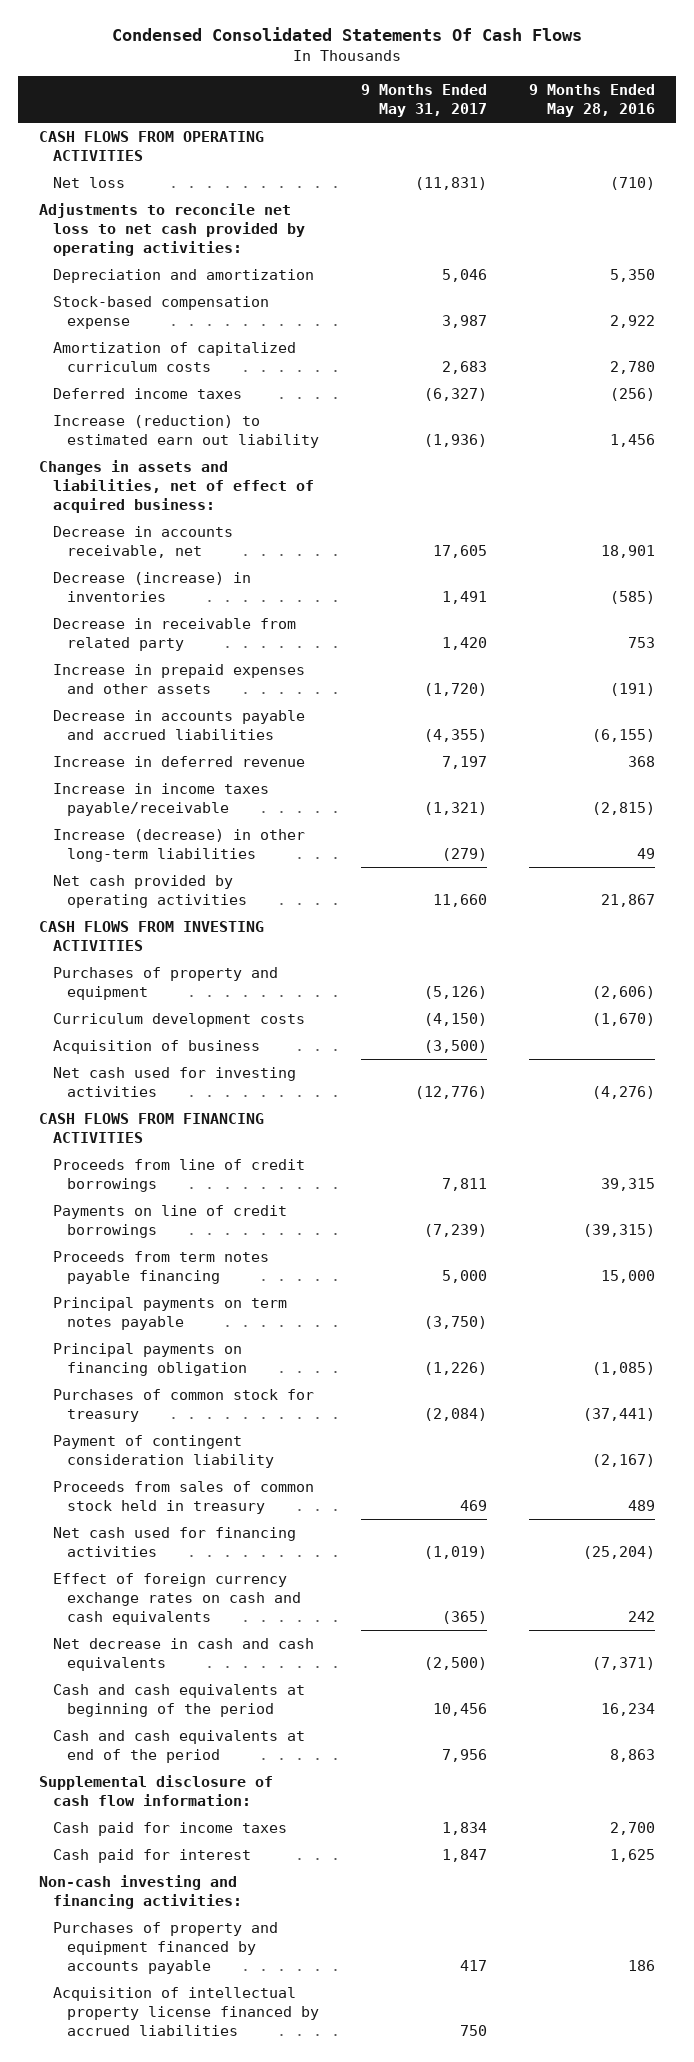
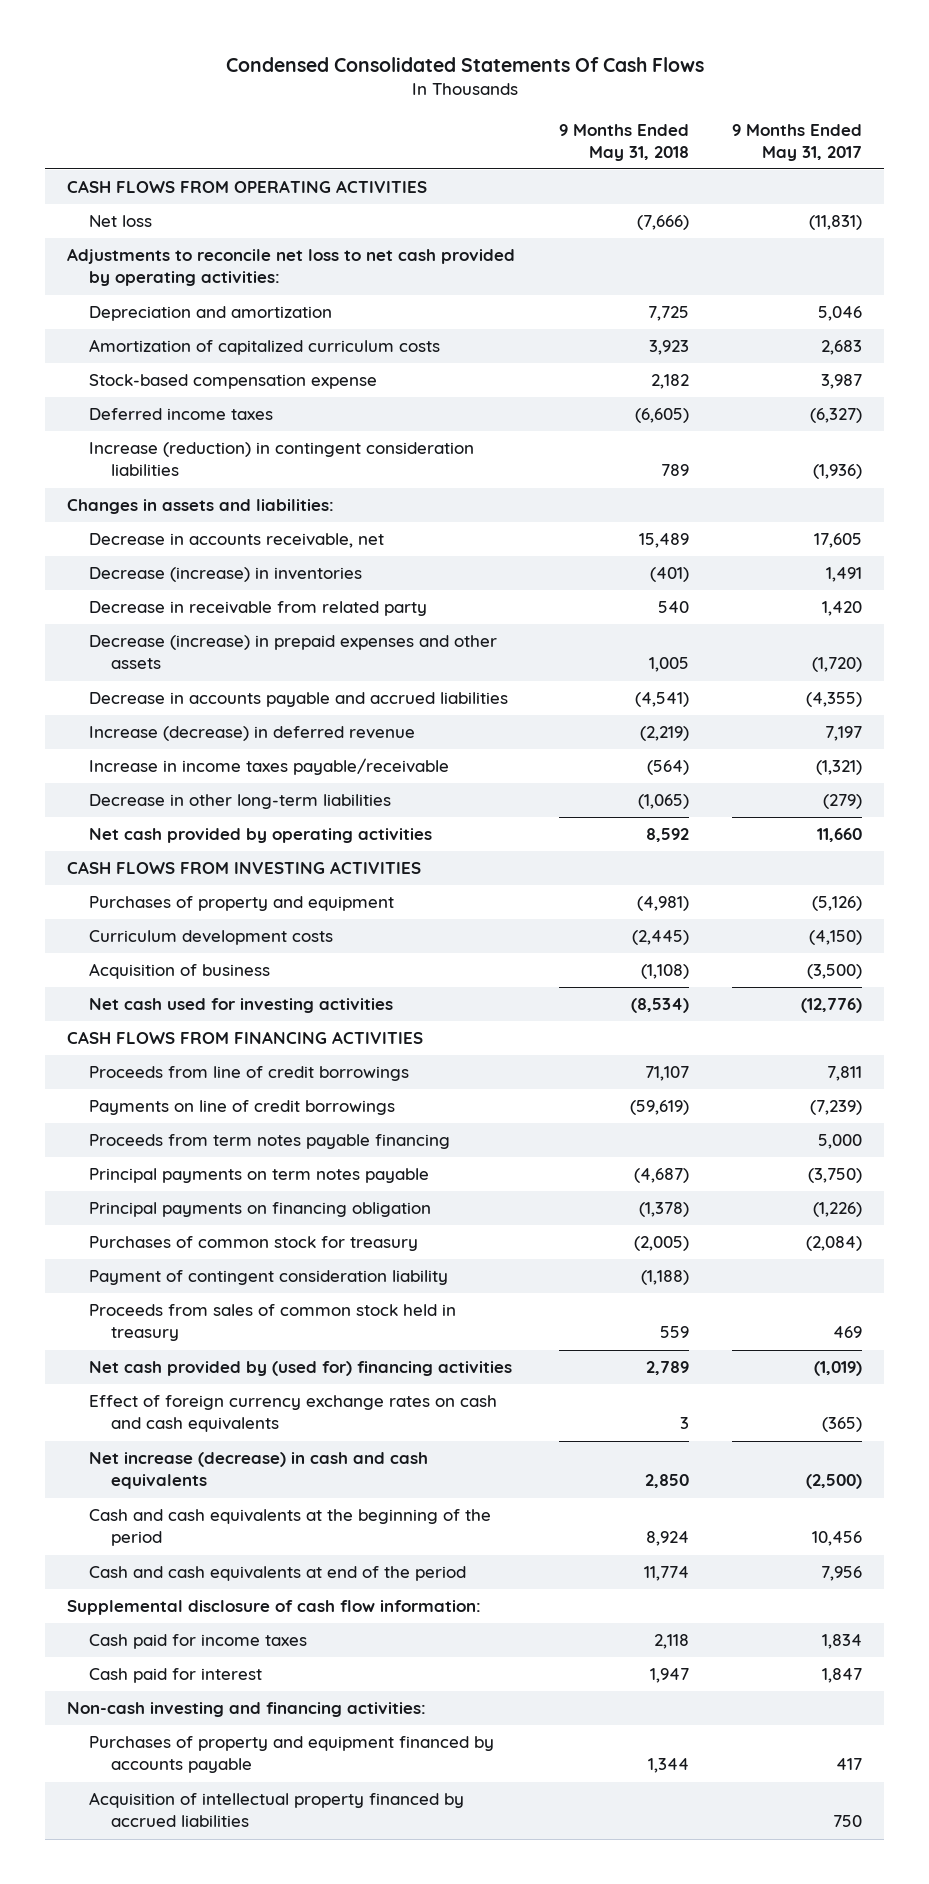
[529,84,656,117] 9 Months Ended May 28, 2016 -> none
none -> [558,123,689,161] 9 Months Ended May 31, 2018
[53,295,270,329] Stock-based compensation expense -> [88,374,377,390] Stock-based compensation expense
[53,414,320,448] Increase (reduction) to estimated earn out liability -> [88,442,474,477] Increase (reduction) in contingent consideration liabilities
[39,459,315,513] Changes in assets and liabilities, net of effect of acquired business: -> [67,499,335,515] Changes in assets and liabilities:
[53,663,306,694] Increase in prepaid expenses and other assets -> [88,635,497,670] Decrease (increase) in prepaid expenses and other assets
[53,755,306,767] Increase in deferred revenue -> [88,726,415,742] Increase (decrease) in deferred revenue
[53,828,306,862] Increase (decrease) in other long-term liabilities -> [88,794,391,810] Decrease in other long-term liabilities
[53,1526,297,1557] Net cash used for financing activities -> [88,1361,512,1377] Net cash provided by (used for) financing activities
[53,1637,315,1671] Net decrease in cash and cash equivalents -> [88,1452,428,1490] Net increase (decrease) in cash and cash equivalents
[53,1683,306,1717] Cash and cash equivalents at beginning of the period -> [88,1509,491,1547] Cash and cash equivalents at the beginning of the period
[53,1986,320,2036] Acquisition of intellectual property license financed by accrued liabilities -> [88,1792,464,1828] Acquisition of intellectual property financed by accrued liabilities

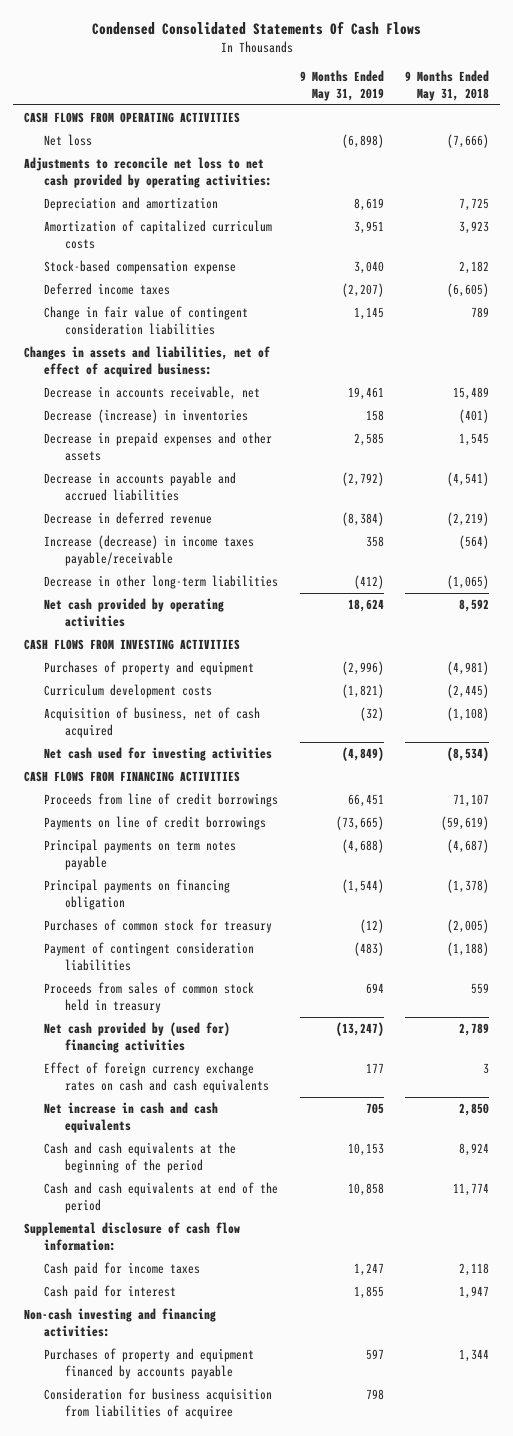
[732,123,863,161] 9 Months Ended May 31, 2017 -> none
none -> [299,69,384,102] 9 Months Ended May 31, 2019
[88,442,474,477] Increase (reduction) in contingent consideration liabilities -> [44,305,249,336] Change in fair value of contingent consideration liabilities
[67,499,335,515] Changes in assets and liabilities: -> [24,345,271,378] Changes in assets and liabilities, net of effect of acquired business:
[88,601,427,617] Decrease in receivable from related party -> none
[88,635,497,670] Decrease (increase) in prepaid expenses and other assets -> [44,431,273,462] Decrease in prepaid expenses and other assets
[648,657,689,673] 1,005 -> [459,432,490,446] 1,545
[88,726,415,742] Increase (decrease) in deferred revenue -> [44,511,213,524] Decrease in deferred revenue
[88,758,449,776] Increase in income taxes payable/receivable -> [44,534,255,567] Increase (decrease) in income taxes payable/receivable
[88,963,270,980] Acquisition of business -> [44,706,261,739] Acquisition of business, net of cash acquired
[88,1134,450,1150] Proceeds from term notes payable financing -> none
[88,1270,448,1286] Payment of contingent consideration liability -> [44,941,255,972] Payment of contingent consideration liabilities
[88,1452,428,1490] Net increase (decrease) in cash and cash equivalents -> [44,1101,219,1134] Net increase in cash and cash equivalents
[88,1792,464,1828] Acquisition of intellectual property financed by accrued liabilities -> none
none -> [44,1387,273,1420] Consideration for business acquisition from liabilities of acquiree

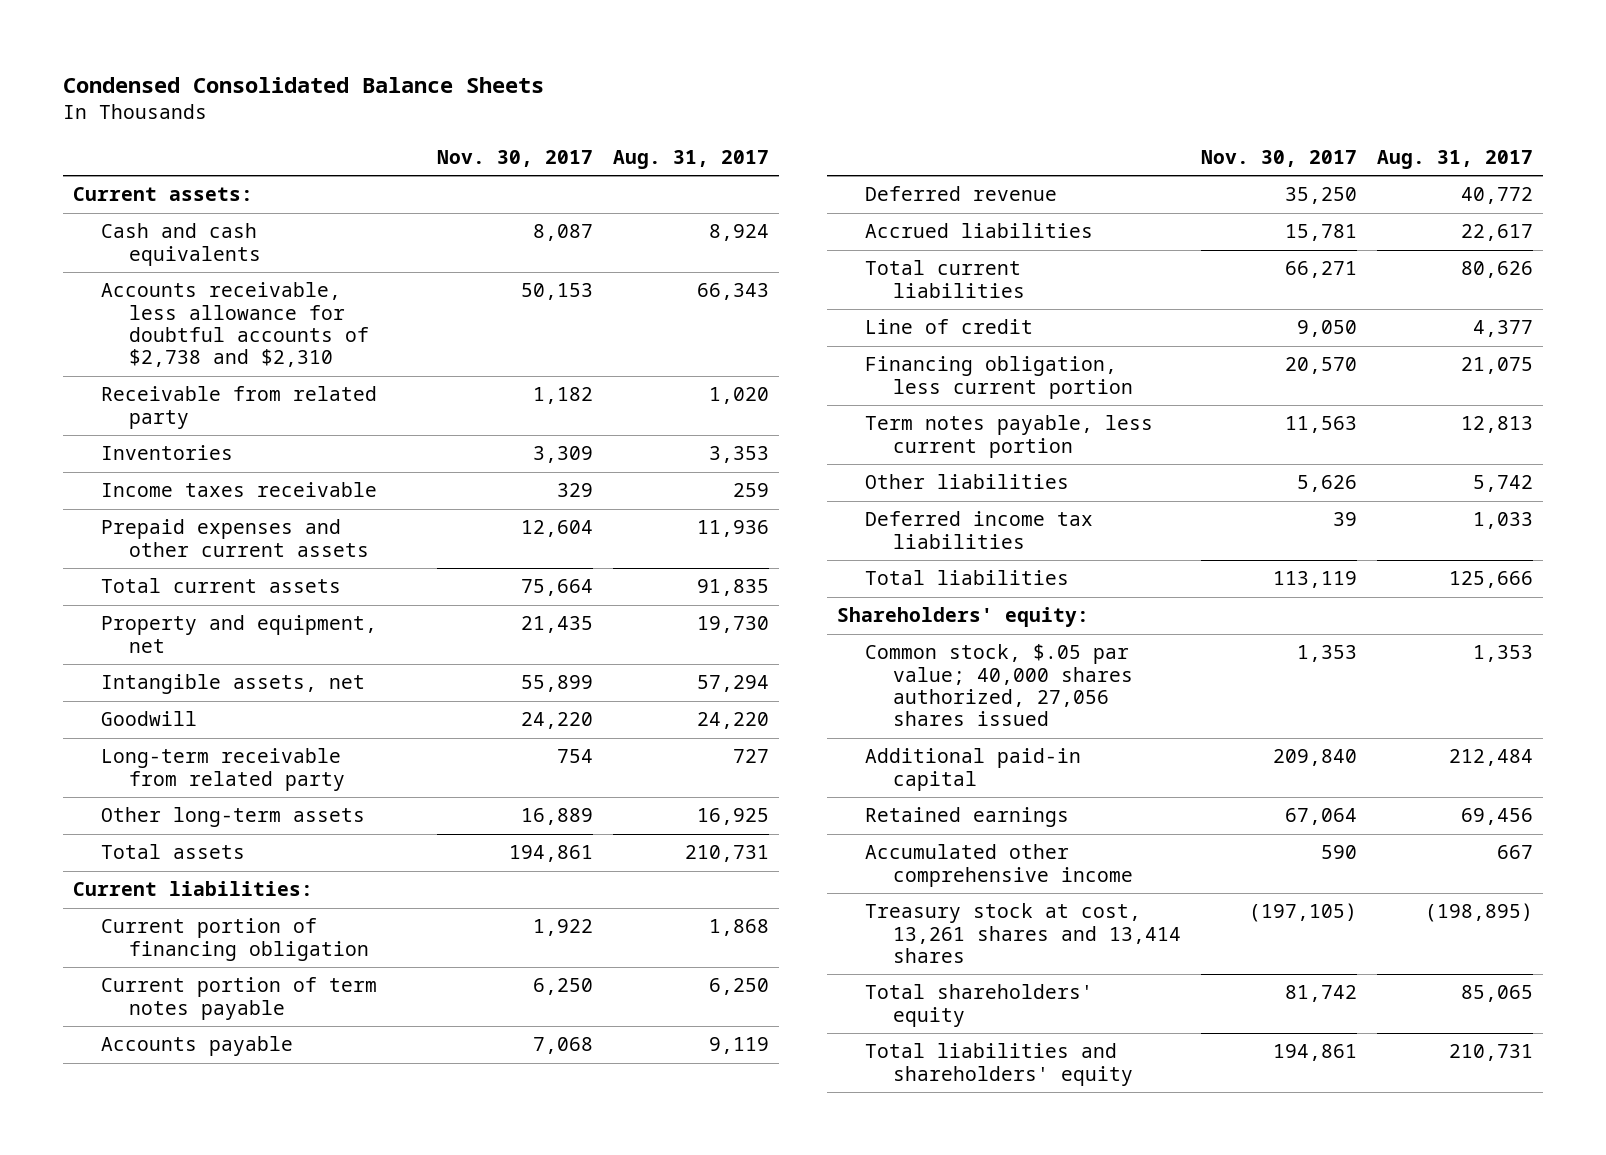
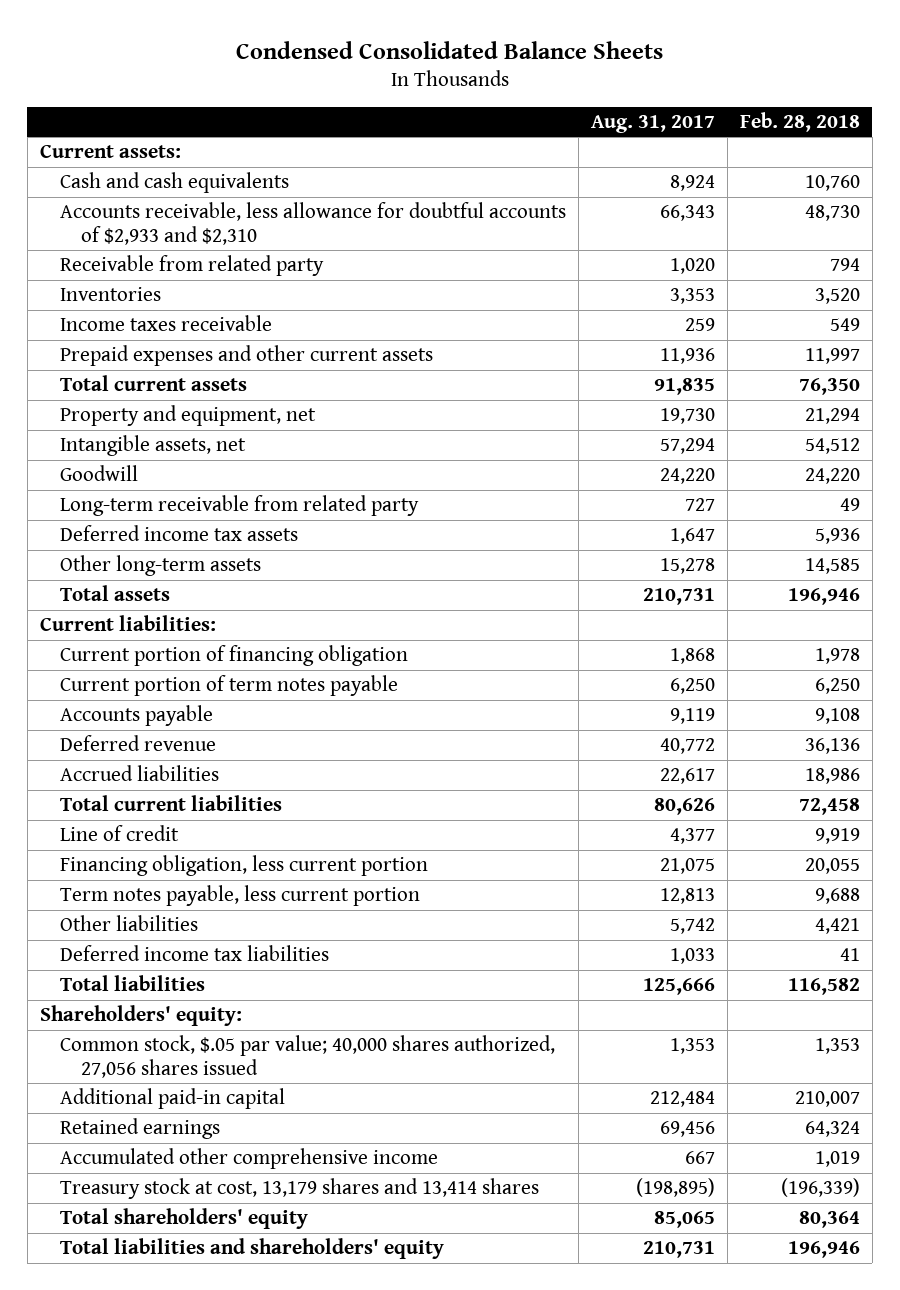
[436,149,593,167] Nov. 30, 2017 -> none
none -> [739,111,860,132] Feb. 28, 2018
[101,282,369,368] Accounts receivable, less allowance for doubtful accounts of $2,738 and $2,310 -> [60,202,567,245] Accounts receivable, less allowance for doubtful accounts of $2,933 and $2,310
none -> [60,525,299,542] Deferred income tax assets
[696,808,769,826] 16,925 -> [660,558,716,575] 15,278
[864,903,1181,963] Treasury stock at cost, 13,261 shares and 13,414 shares -> [60,1178,540,1200] Treasury stock at cost, 13,179 shares and 13,414 shares

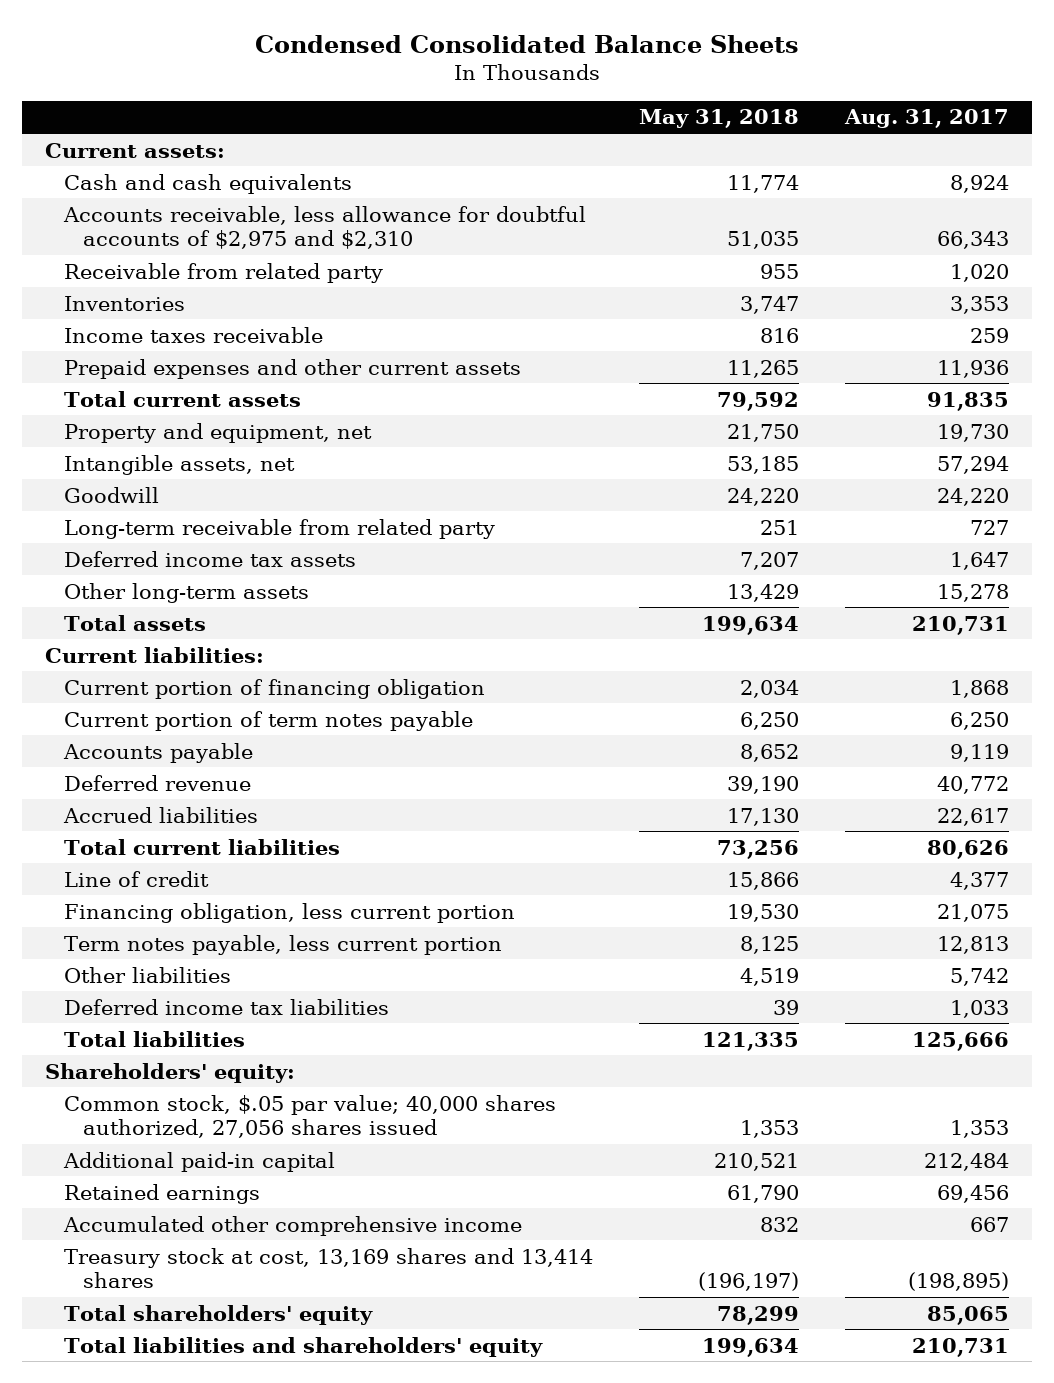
[739,111,860,132] Feb. 28, 2018 -> none
none -> [638,109,799,129] May 31, 2018
[60,202,567,245] Accounts receivable, less allowance for doubtful accounts of $2,933 and $2,310 -> [62,205,586,250] Accounts receivable, less allowance for doubtful accounts of $2,975 and $2,310
[60,1178,540,1200] Treasury stock at cost, 13,179 shares and 13,414 shares -> [63,1247,593,1289] Treasury stock at cost, 13,169 shares and 13,414 shares

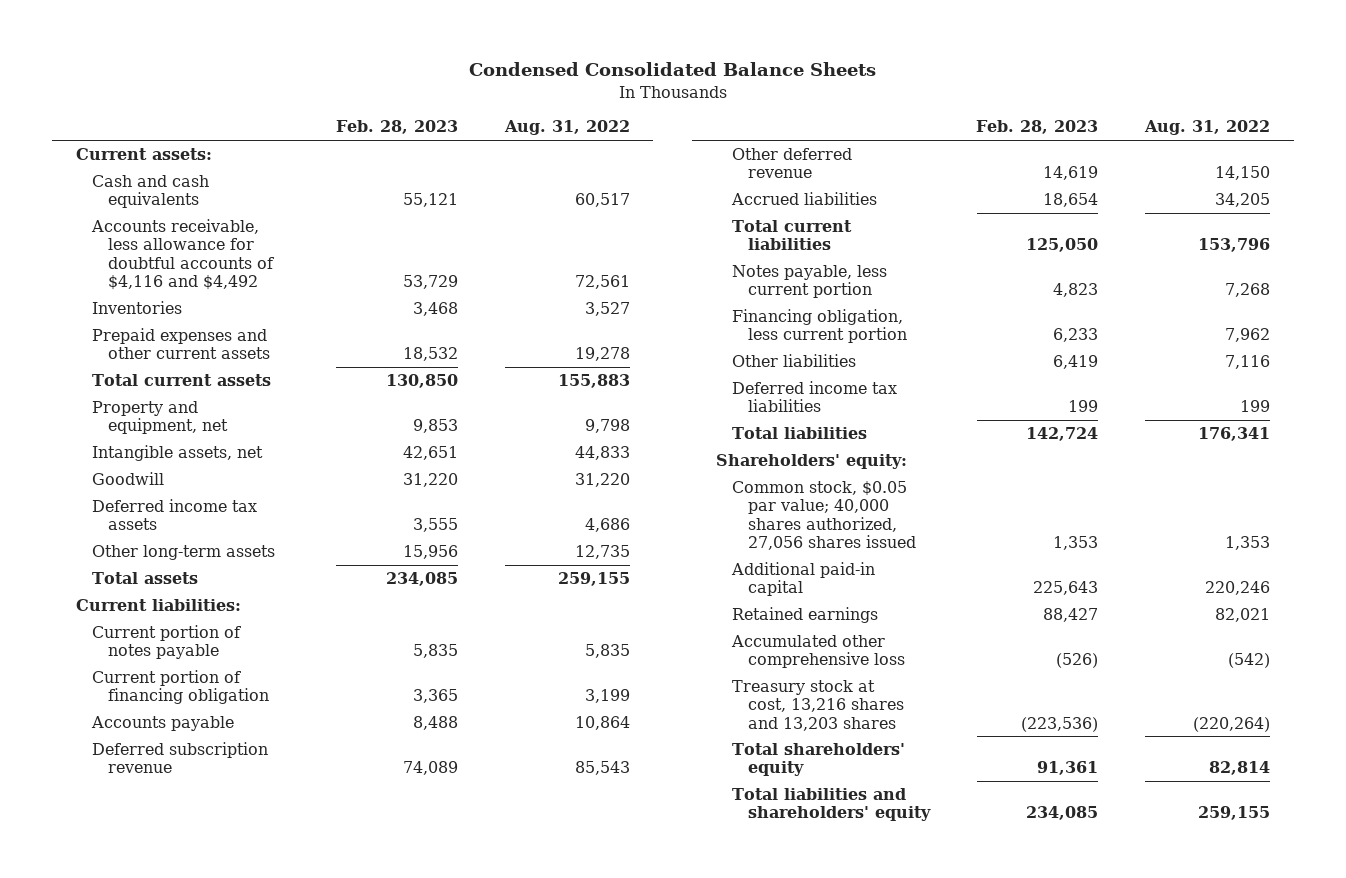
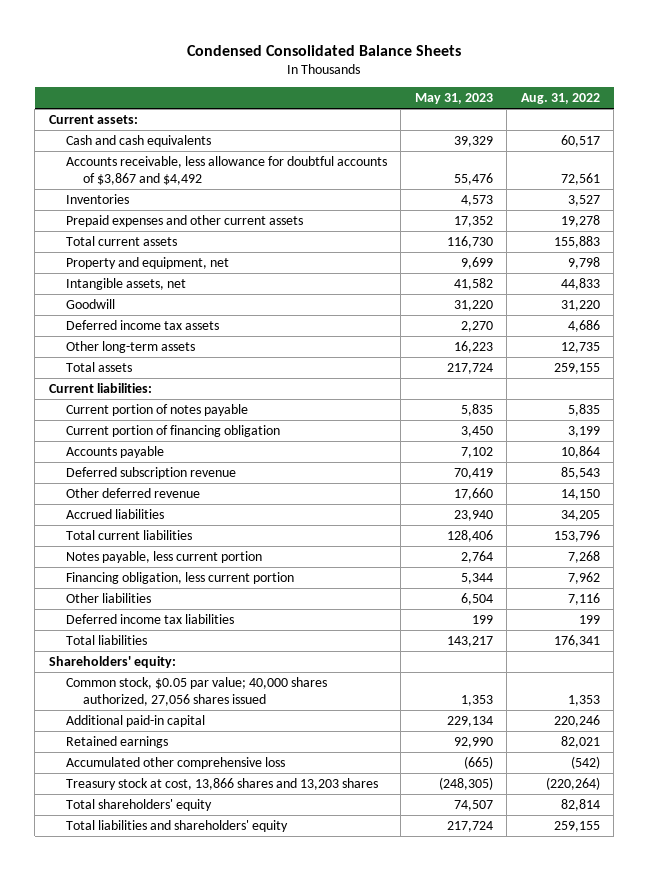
[336,120,459,135] Feb. 28, 2023 -> none
none -> [414,93,493,105] May 31, 2023
[90,219,274,290] Accounts receivable, less allowance for doubtful accounts of $4,116 and $4,492 -> [65,156,387,185] Accounts receivable, less allowance for doubtful accounts of $3,867 and $4,492
[731,680,904,731] Treasury stock at cost, 13,216 shares and 13,203 shares -> [65,778,378,791] Treasury stock at cost, 13,866 shares and 13,203 shares

